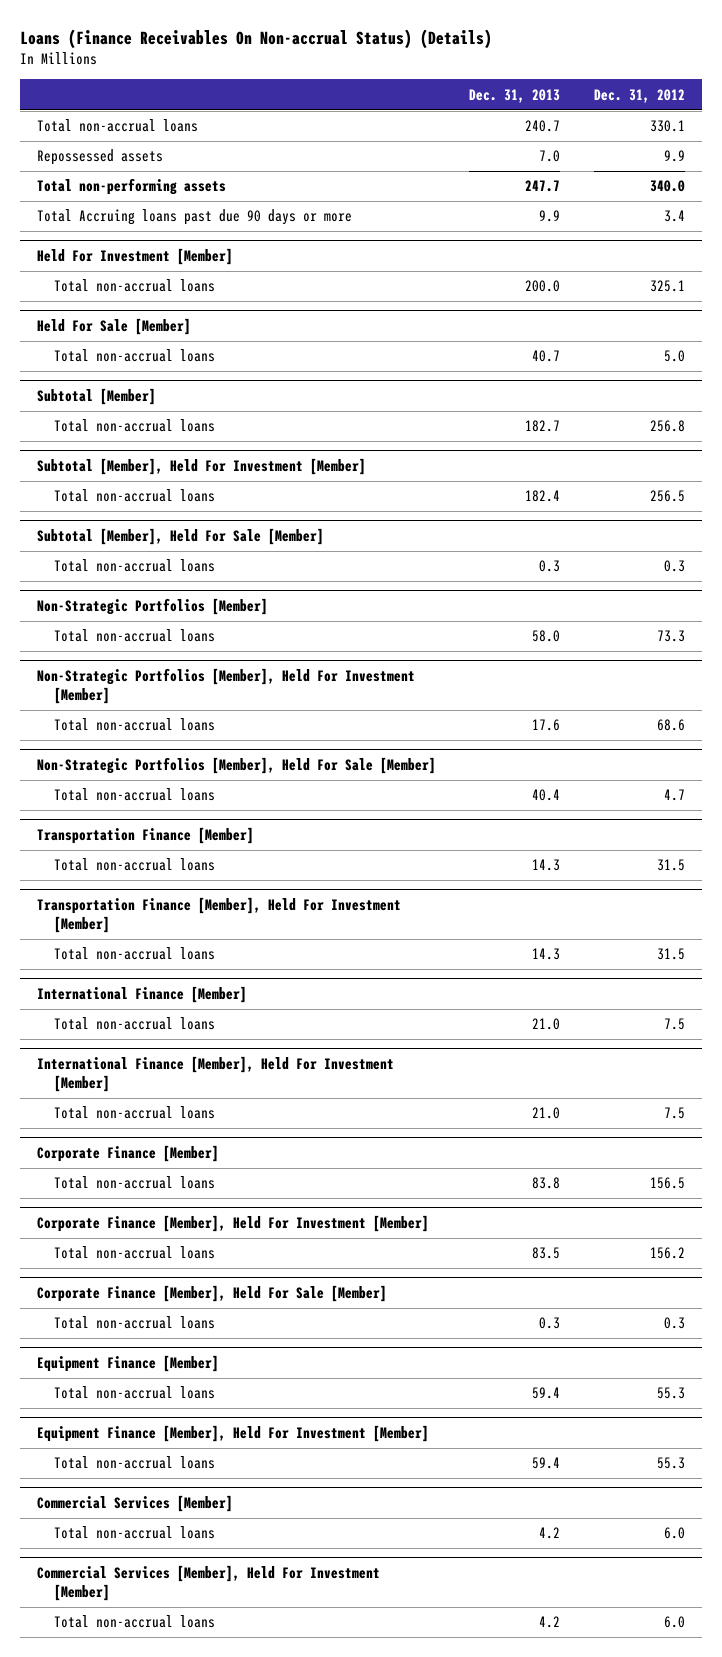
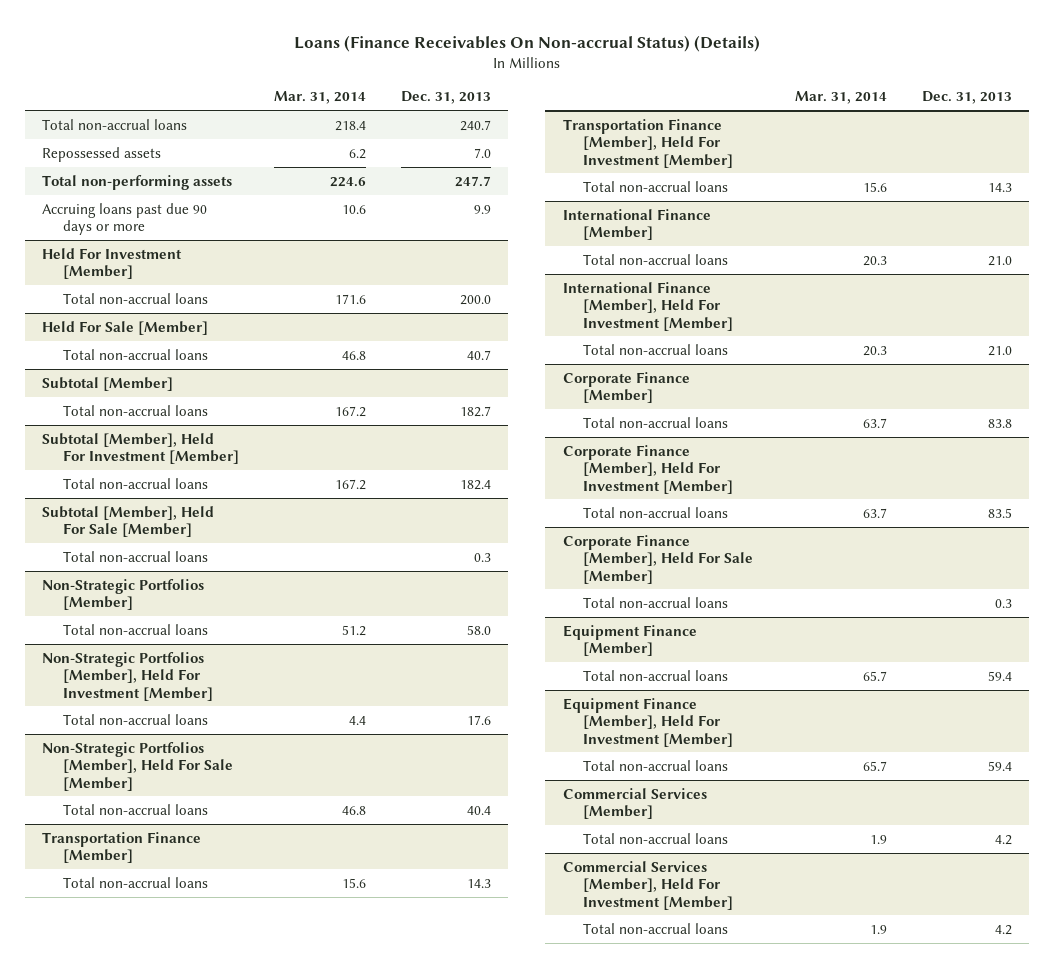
[594,88,686,103] Dec. 31, 2012 -> none
none -> [273,91,366,105] Mar. 31, 2014
[36,209,352,226] Total Accruing loans past due 90 days or more -> [42,202,208,236] Accruing loans past due 90 days or more

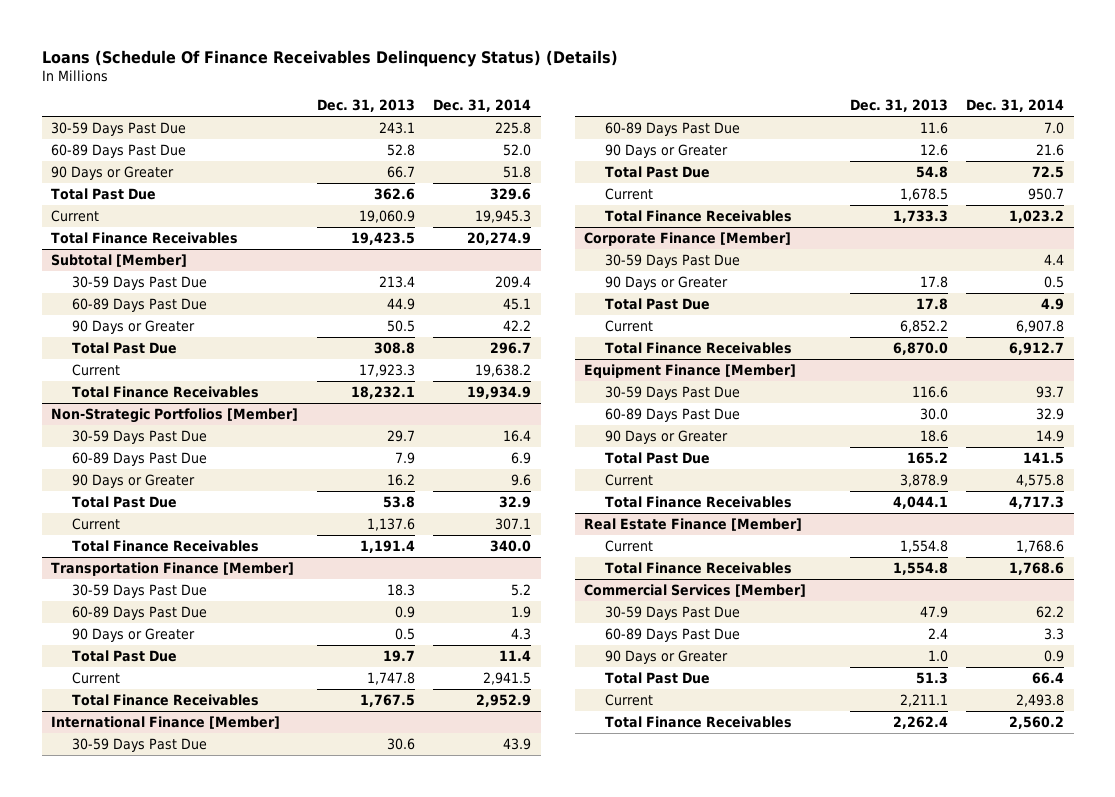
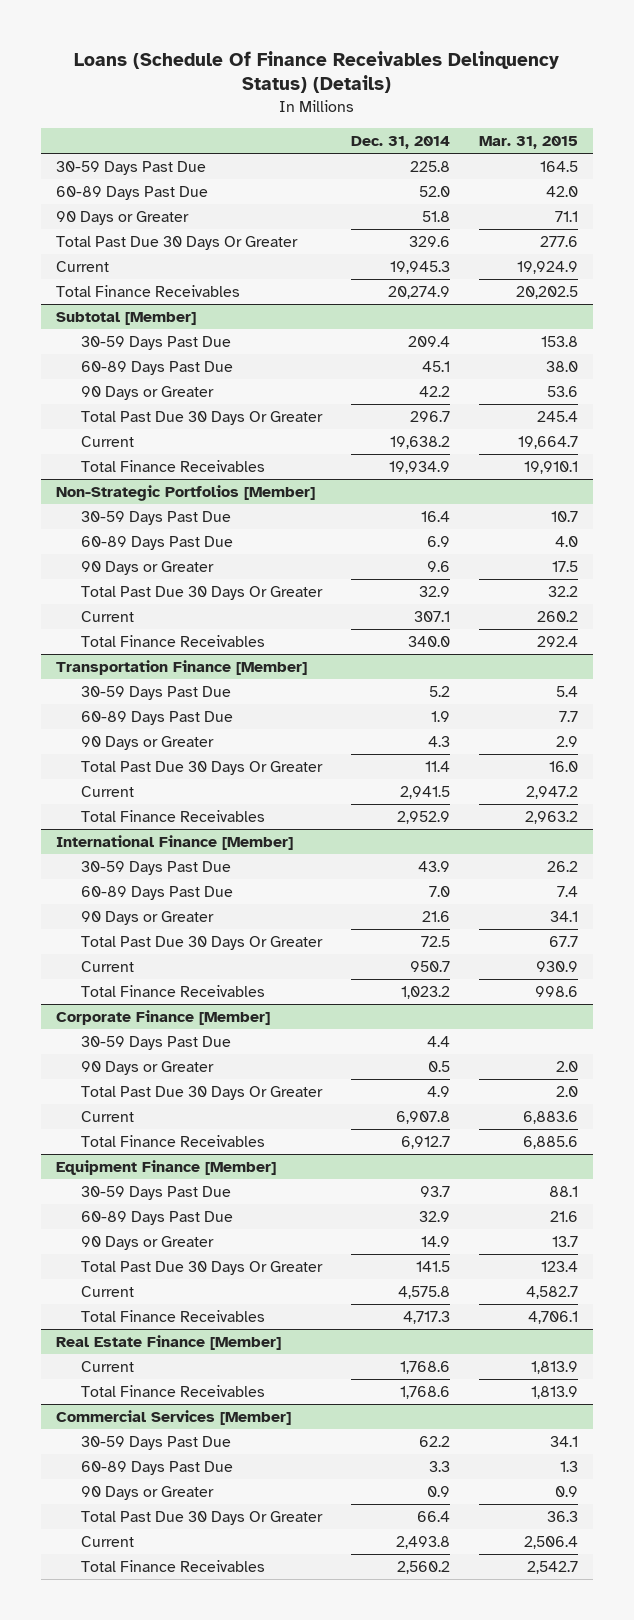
[316,99,415,113] Dec. 31, 2013 -> none
none -> [479,135,579,149] Mar. 31, 2015
[50,187,156,200] Total Past Due -> [55,236,298,251] Total Past Due 30 Days Or Greater
[72,341,178,354] Total Past Due -> [80,411,323,426] Total Past Due 30 Days Or Greater
[72,495,178,508] Total Past Due -> [80,586,323,601] Total Past Due 30 Days Or Greater
[72,649,178,662] Total Past Due -> [80,761,323,776] Total Past Due 30 Days Or Greater
[605,165,711,178] Total Past Due -> [80,936,323,951] Total Past Due 30 Days Or Greater
[605,297,711,310] Total Past Due -> [80,1086,323,1101] Total Past Due 30 Days Or Greater
[605,451,711,464] Total Past Due -> [80,1261,323,1276] Total Past Due 30 Days Or Greater
[605,671,711,684] Total Past Due -> [80,1511,323,1526] Total Past Due 30 Days Or Greater

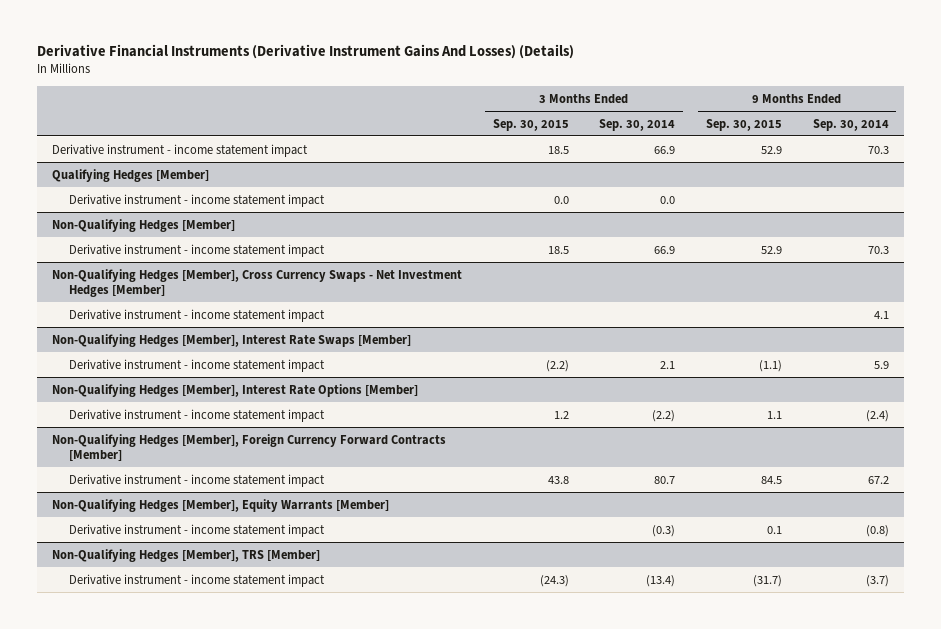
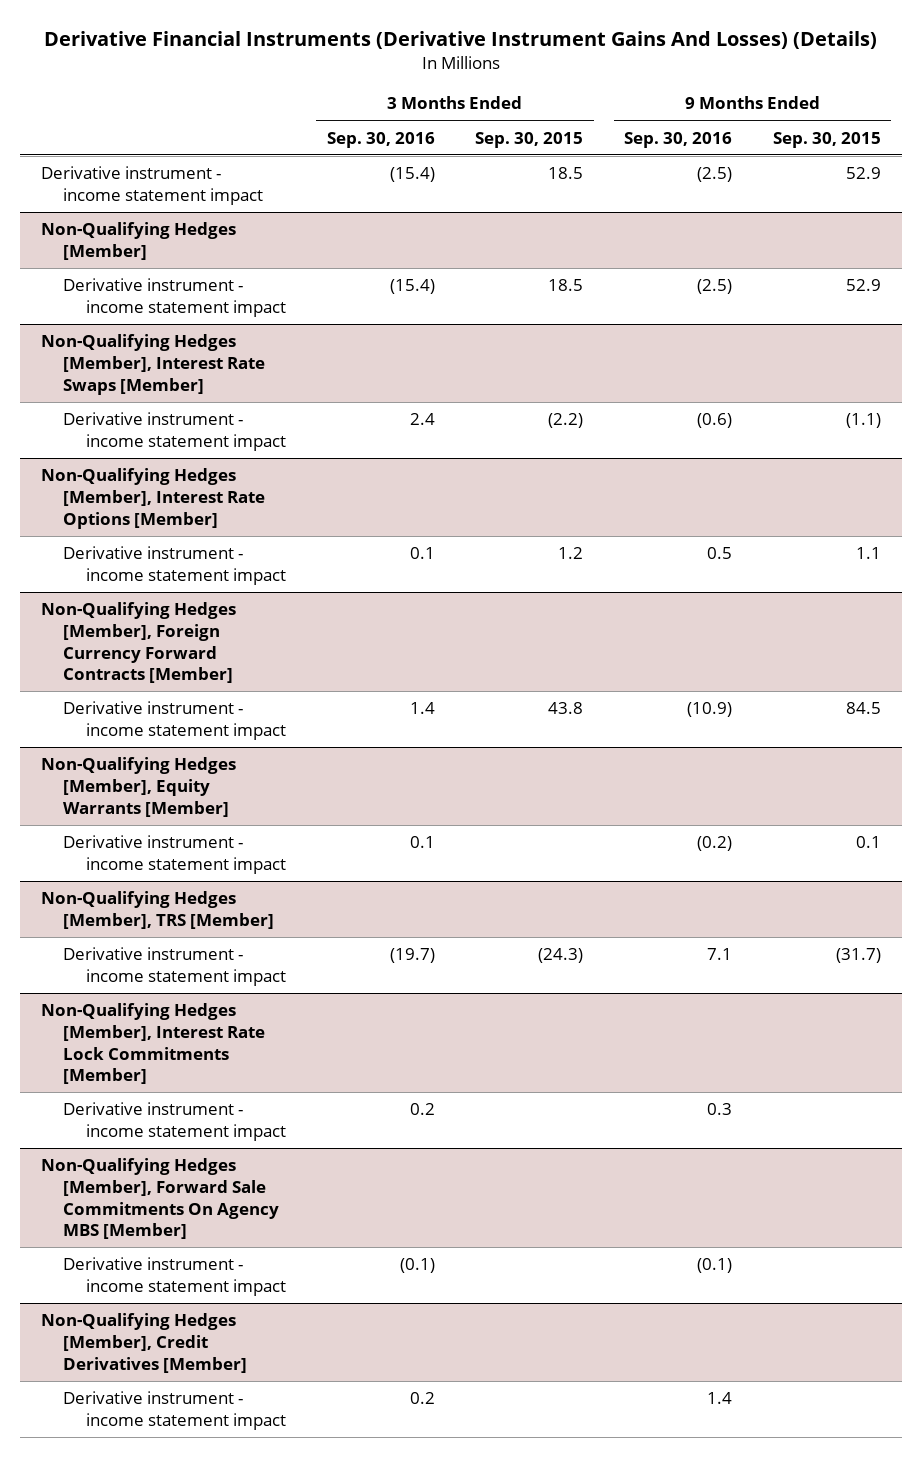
[599,118,676,131] Sep. 30, 2014 -> none
[812,118,889,131] Sep. 30, 2014 -> none
none -> [326,131,435,148] Sep. 30, 2016
none -> [624,131,733,148] Sep. 30, 2016
[52,168,210,182] Qualifying Hedges [Member] -> none
[69,193,326,207] Derivative instrument - income statement impact -> none
[52,268,463,297] Non-Qualifying Hedges [Member], Cross Currency Swaps - Net Investment Hedges [Member] -> none
[69,308,326,322] Derivative instrument - income statement impact -> none
none -> [40,1003,266,1085] Non-Qualifying Hedges [Member], Interest Rate Lock Commitments [Member]
none -> [63,1102,286,1141] Derivative instrument - income statement impact
none -> [40,1158,280,1240] Non-Qualifying Hedges [Member], Forward Sale Commitments On Agency MBS [Member]
none -> [63,1257,286,1296] Derivative instrument - income statement impact
none -> [40,1313,248,1373] Non-Qualifying Hedges [Member], Credit Derivatives [Member]
none -> [63,1391,286,1430] Derivative instrument - income statement impact

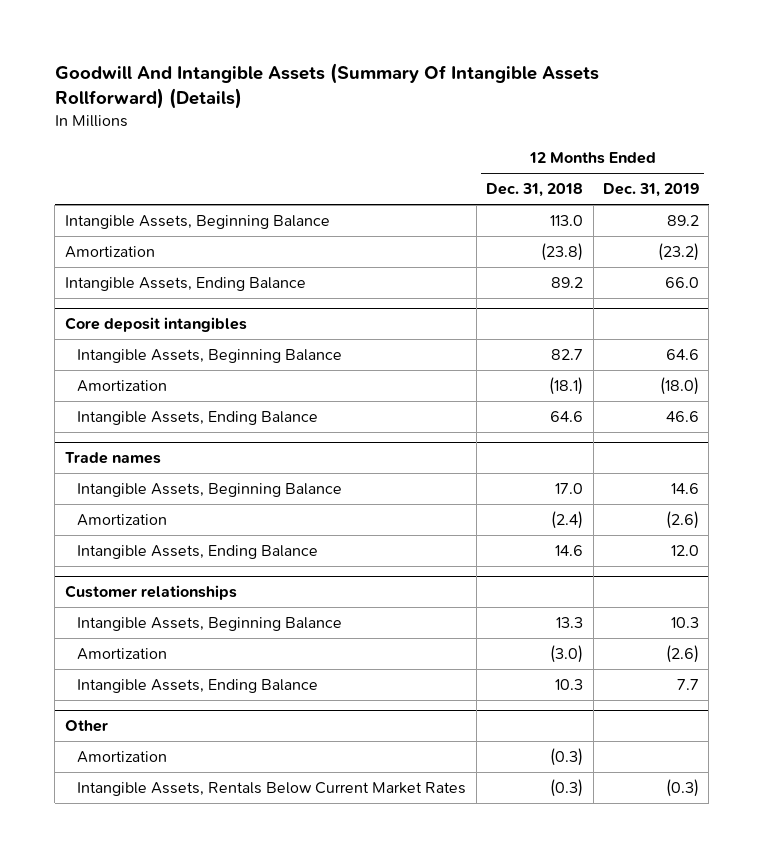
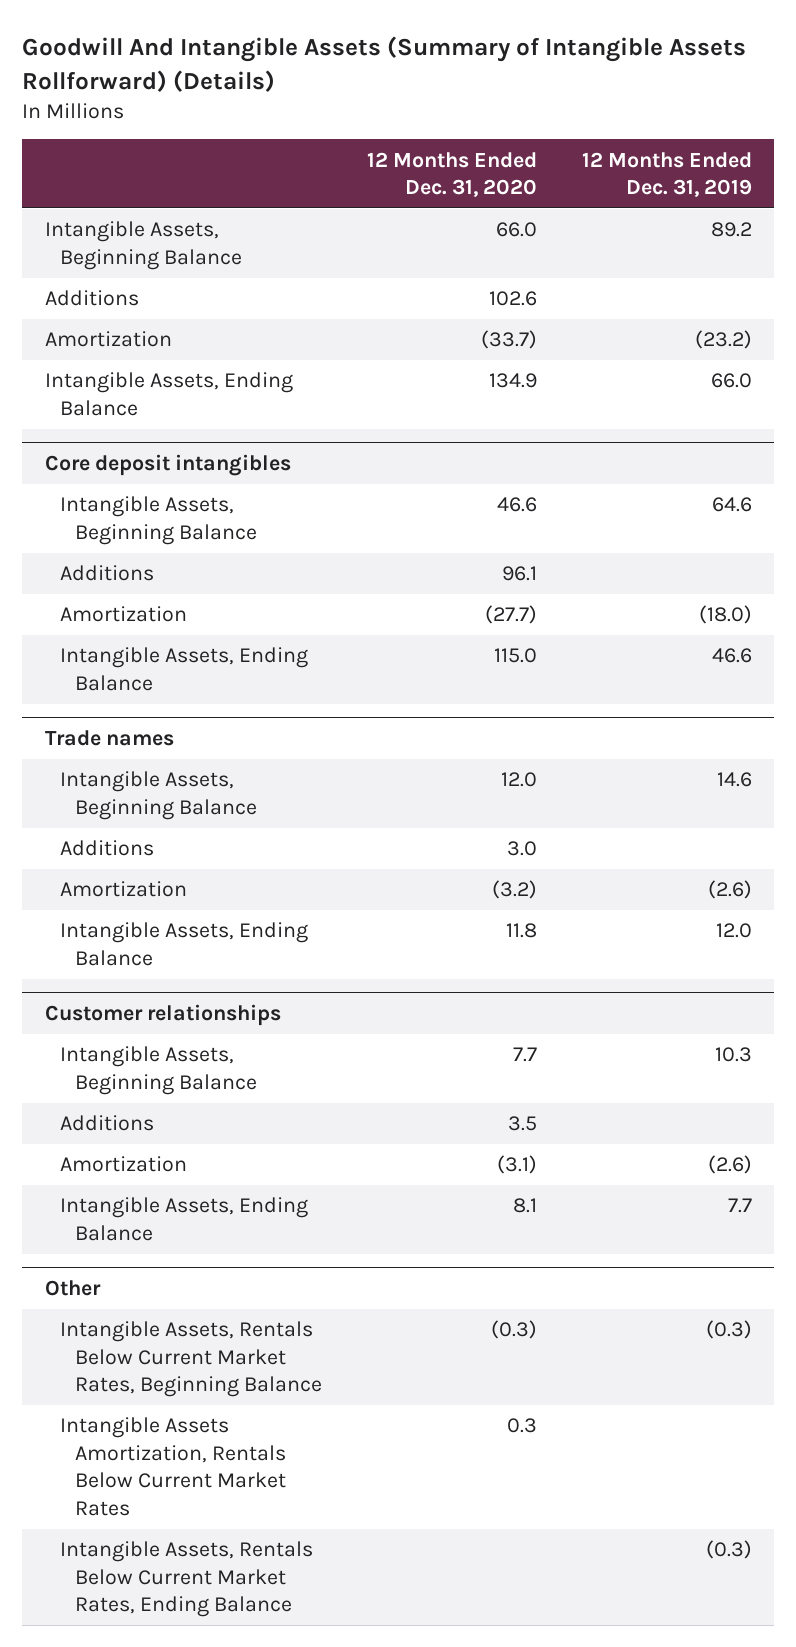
[54,63,599,110] Goodwill And Intangible Assets (Summary Of Intangible Assets Rollforward) (Details) -> [22,36,747,92] Goodwill And Intangible Assets (Summary of Intangible Assets Rollforward) (Details)
[486,183,584,198] Dec. 31, 2018 -> none
none -> [366,151,537,198] 12 Months Ended Dec. 31, 2020
none -> [44,290,139,307] Additions
none -> [59,565,154,582] Additions
none -> [59,840,154,857] Additions
none -> [59,1115,154,1132] Additions
[77,751,168,764] Amortization -> none
[77,782,467,797] Intangible Assets, Rentals Below Current Market Rates -> [59,1321,322,1398] Intangible Assets, Rentals Below Current Market Rates, Beginning Balance
none -> [59,1417,286,1517] Intangible Assets Amortization, Rentals Below Current Market Rates
none -> [59,1541,313,1618] Intangible Assets, Rentals Below Current Market Rates, Ending Balance

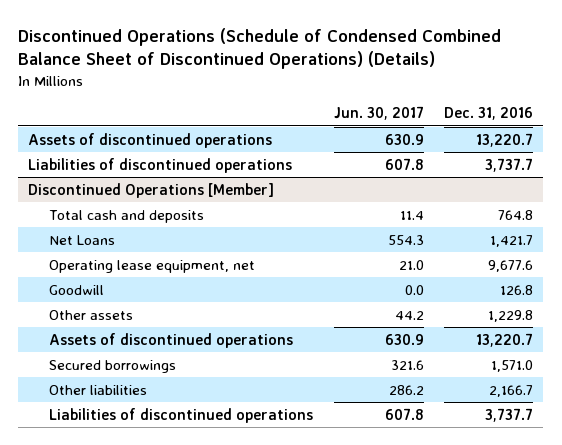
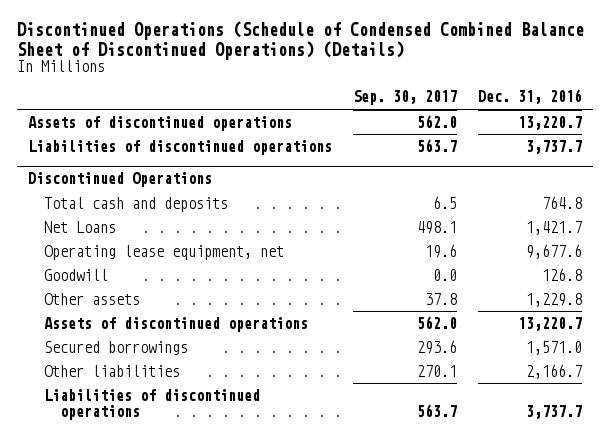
[333,106,424,121] Jun. 30, 2017 -> none
none -> [353,90,458,106] Sep. 30, 2017
[28,182,275,198] Discontinued Operations [Member] -> [27,171,212,187] Discontinued Operations

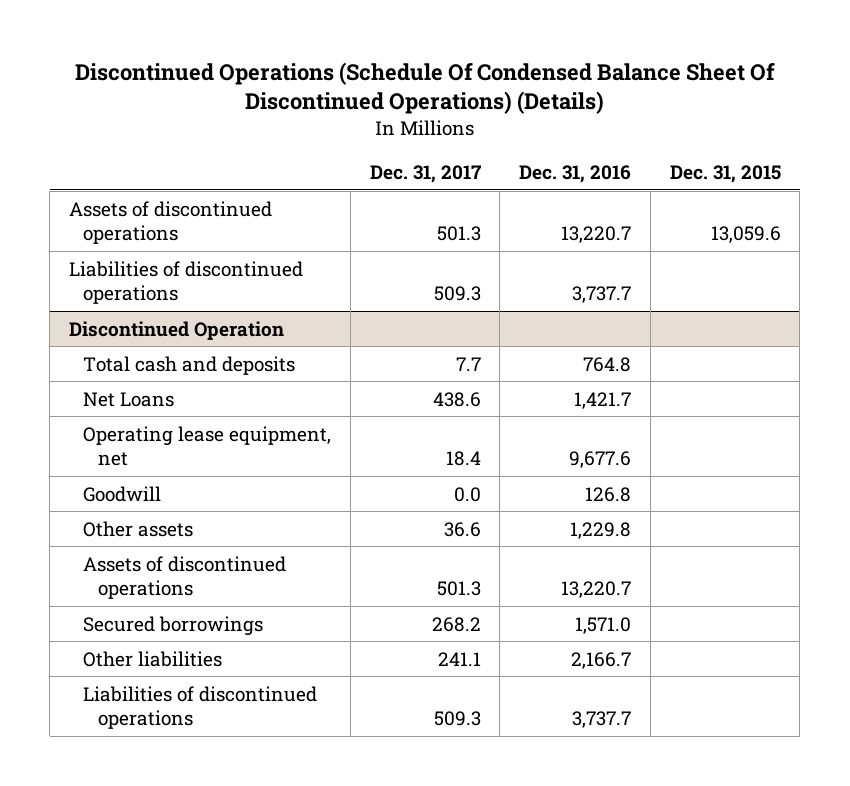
[17,21,585,60] Discontinued Operations (Schedule of Condensed Combined Balance Sheet of Discontinued Operations) (Details) -> [74,61,775,115] Discontinued Operations (Schedule Of Condensed Balance Sheet Of Discontinued Operations) (Details)
[353,90,458,106] Sep. 30, 2017 -> none
none -> [369,164,481,183] Dec. 31, 2017
none -> [669,164,781,183] Dec. 31, 2015
[27,171,212,187] Discontinued Operations -> [69,320,285,340] Discontinued Operation

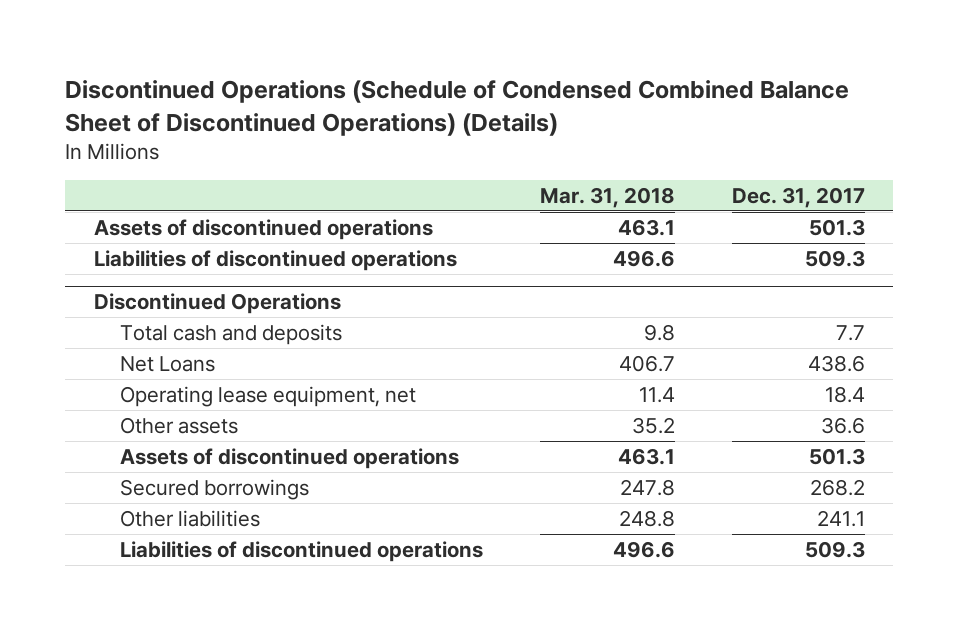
[74,61,775,115] Discontinued Operations (Schedule Of Condensed Balance Sheet Of Discontinued Operations) (Details) -> [65,80,850,136] Discontinued Operations (Schedule of Condensed Combined Balance Sheet of Discontinued Operations) (Details)
[519,164,632,183] Dec. 31, 2016 -> none
[669,164,781,183] Dec. 31, 2015 -> none
none -> [539,186,675,208] Mar. 31, 2018
[69,320,285,340] Discontinued Operation -> [93,293,341,315] Discontinued Operations
[83,485,162,502] Goodwill -> none

